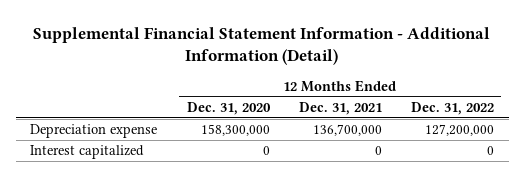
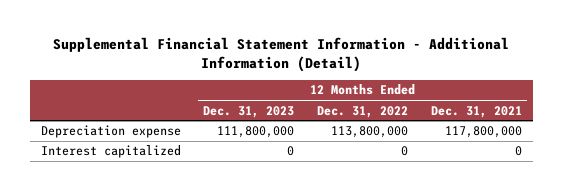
[186,101,271,115] Dec. 31, 2020 -> none
none -> [203,105,295,118] Dec. 31, 2023
[312,124,382,137] 136,700,000 -> [444,126,522,139] 117,800,000
[425,124,495,137] 127,200,000 -> [331,126,409,139] 113,800,000

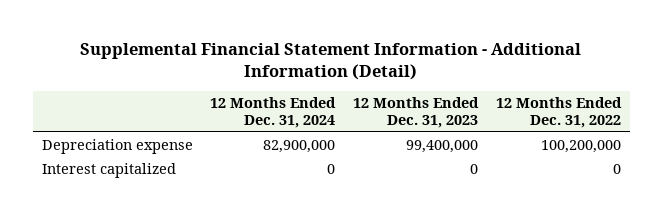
[430,105,522,118] Dec. 31, 2021 -> none
none -> [210,97,337,128] 12 Months Ended Dec. 31, 2024
[217,126,295,139] 111,800,000 -> [406,140,479,154] 99,400,000
[331,126,409,139] 113,800,000 -> [541,140,622,154] 100,200,000

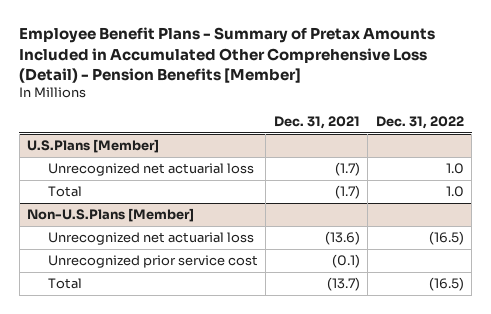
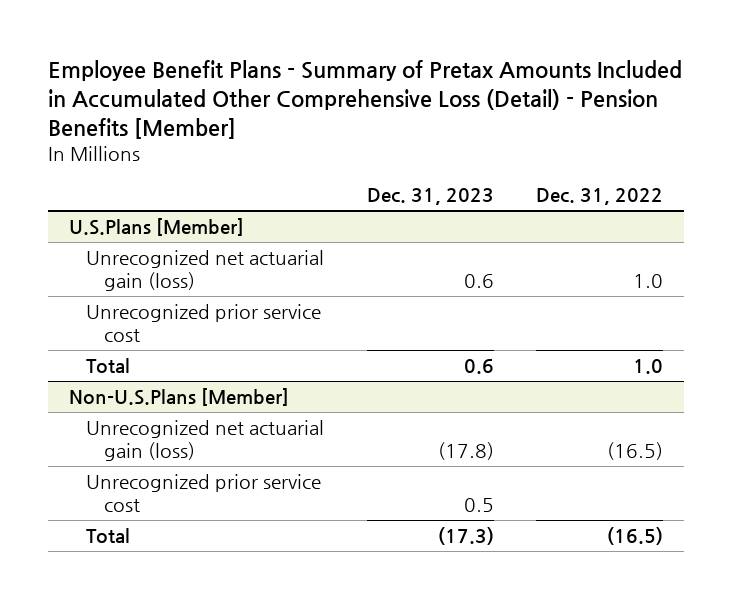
[273,116,360,130] Dec. 31, 2021 -> none
none -> [366,188,494,206] Dec. 31, 2023
[47,163,254,177] Unrecognized net actuarial loss -> [86,250,325,291] Unrecognized net actuarial gain (loss)
none -> [86,304,322,342] Unrecognized prior service cost
[47,232,254,246] Unrecognized net actuarial loss -> [86,420,325,461] Unrecognized net actuarial gain (loss)

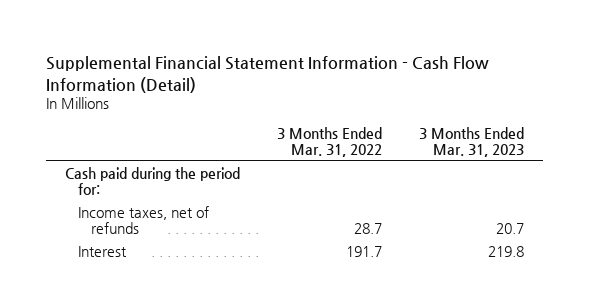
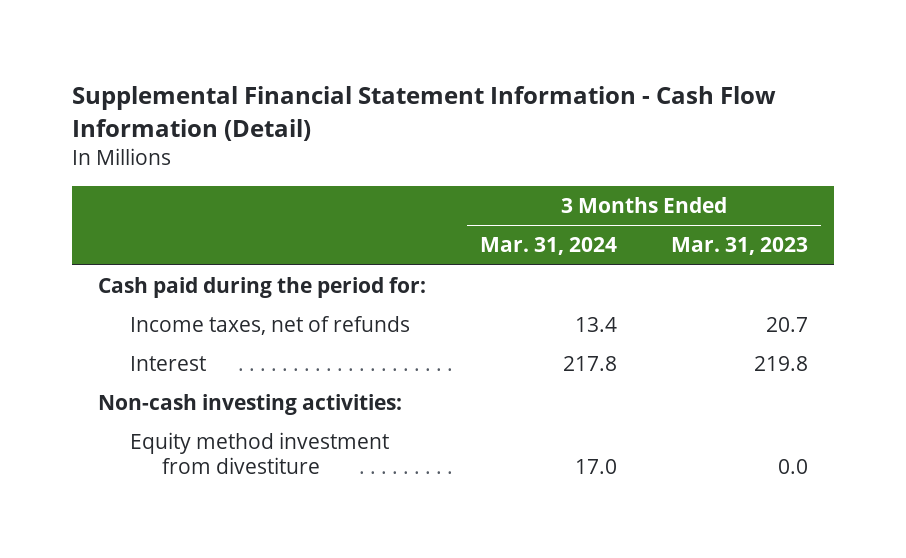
[277,127,383,158] 3 Months Ended Mar. 31, 2022 -> none
none -> [479,237,617,256] Mar. 31, 2024
none -> [98,394,403,416] Non-cash investing activities:
none -> [130,432,390,474] Equity method investment from divestiture

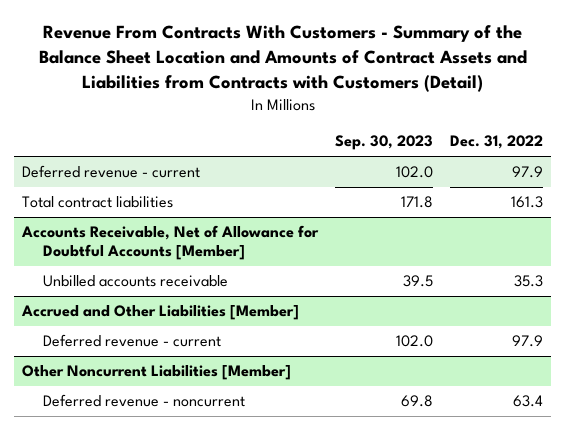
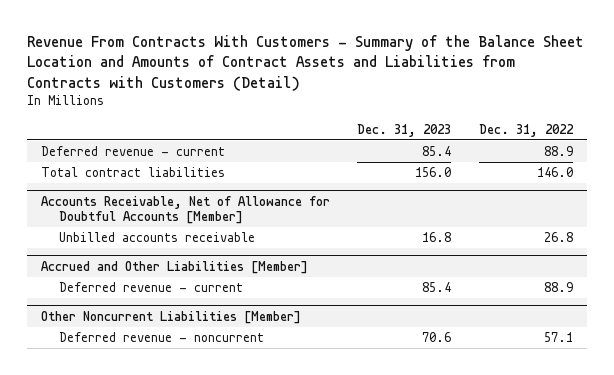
[335,135,434,151] Sep. 30, 2023 -> none
none -> [357,123,452,137] Dec. 31, 2023
[512,166,544,179] 97.9 -> [544,146,574,157] 88.9
[511,196,544,209] 161.3 -> [537,167,574,178] 146.0
[514,275,544,288] 35.3 -> [544,232,574,243] 26.8
[512,335,544,348] 97.9 -> [544,282,574,293] 88.9
[513,395,544,408] 63.4 -> [544,332,574,343] 57.1

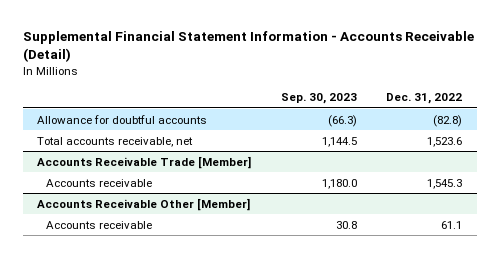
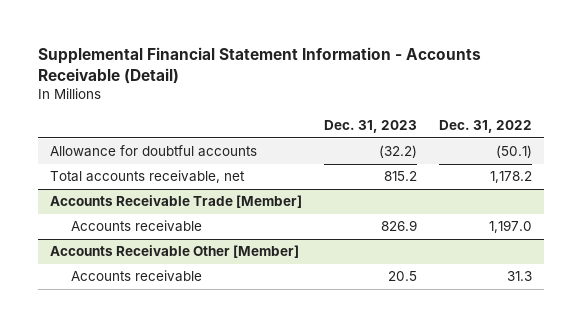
[280,93,357,105] Sep. 30, 2023 -> none
none -> [323,120,417,134] Dec. 31, 2023
[433,114,463,127] (82.8) -> [496,145,533,159] (50.1)
[427,136,463,147] 1,523.6 -> [490,171,533,184] 1,178.2
[427,178,463,189] 1,545.3 -> [489,220,533,234] 1,197.0
[441,220,463,229] 61.1 -> [507,271,533,282] 31.3

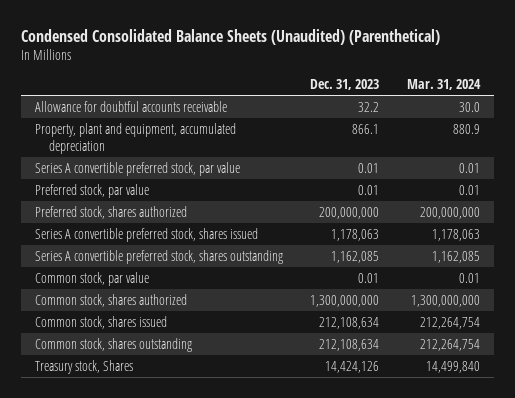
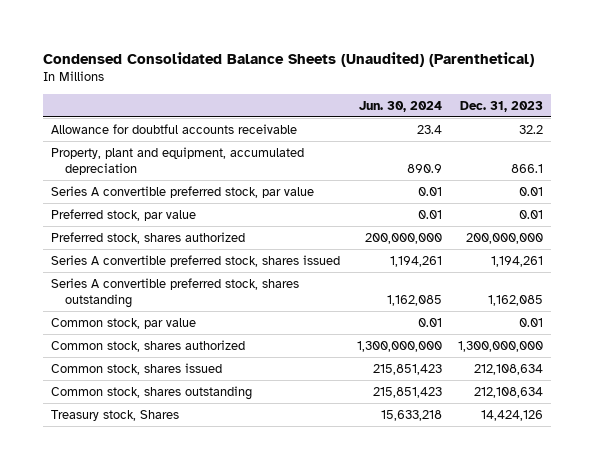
[406,79,481,91] Mar. 31, 2024 -> none
none -> [358,101,442,113] Jun. 30, 2024
[331,228,380,241] 1,178,063 -> [490,255,543,267] 1,194,261

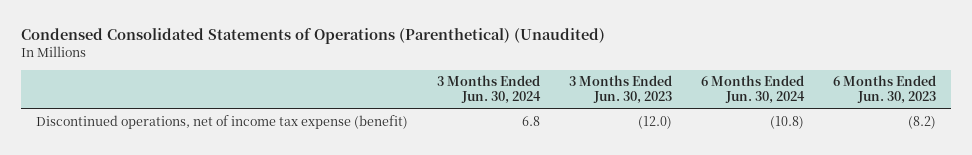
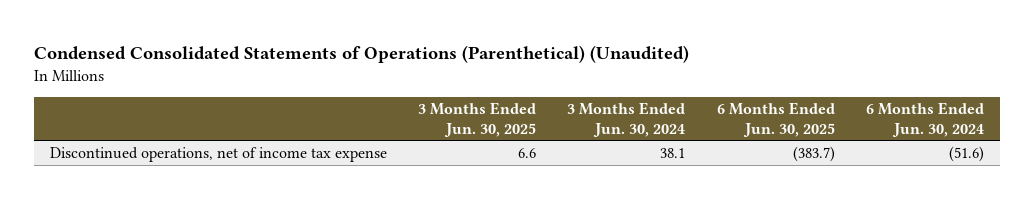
[568,74,672,105] 3 Months Ended Jun. 30, 2023 -> none
[832,74,936,105] 6 Months Ended Jun. 30, 2023 -> none
none -> [417,102,536,137] 3 Months Ended Jun. 30, 2025
none -> [716,102,835,137] 6 Months Ended Jun. 30, 2025
[35,115,408,130] Discontinued operations, net of income tax expense (benefit) -> [49,147,387,163] Discontinued operations, net of income tax expense
[521,116,540,127] 6.8 -> [660,148,686,159] 38.1
[769,116,804,130] (10.8) -> [949,146,985,163] (51.6)

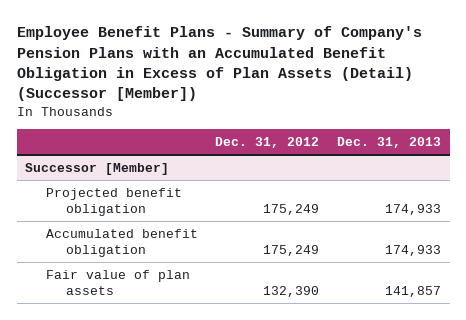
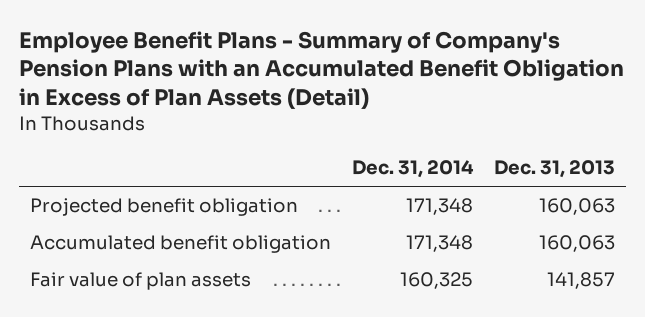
[16,26,422,102] Employee Benefit Plans - Summary of Company's Pension Plans with an Accumulated Benefit Obligation in Excess of Plan Assets (Detail) (Successor [Member]) -> [19,30,625,110] Employee Benefit Plans - Summary of Company's Pension Plans with an Accumulated Benefit Obligation in Excess of Plan Assets (Detail)
[215,137,320,149] Dec. 31, 2012 -> none
none -> [351,160,474,179] Dec. 31, 2014
[25,162,170,175] Successor [Member] -> none
[384,204,441,216] 174,933 -> [539,198,616,216] 160,063
[384,245,441,257] 174,933 -> [539,235,616,253] 160,063

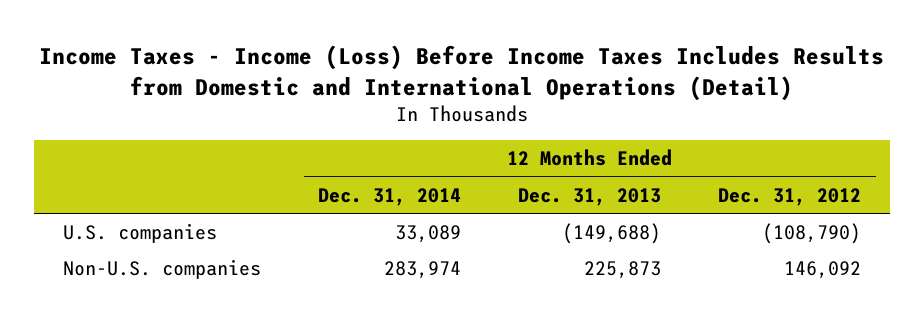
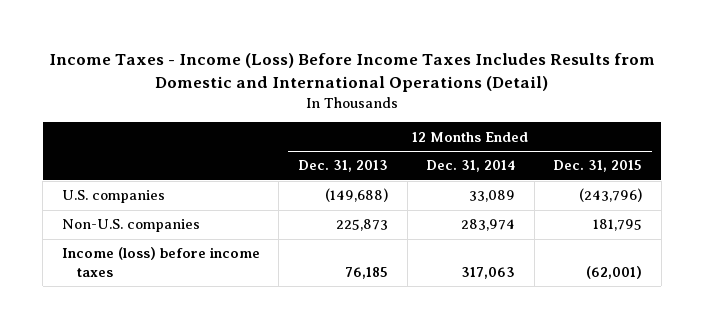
[718,187,862,206] Dec. 31, 2012 -> none
none -> [553,160,643,173] Dec. 31, 2015
none -> [61,247,260,277] Income (loss) before income taxes

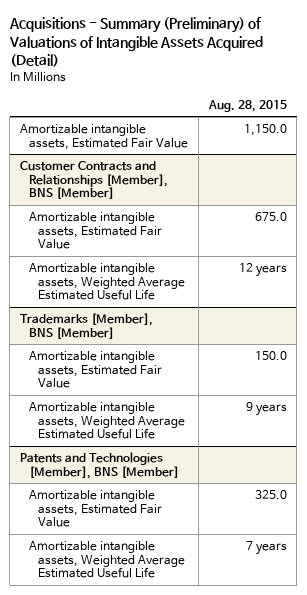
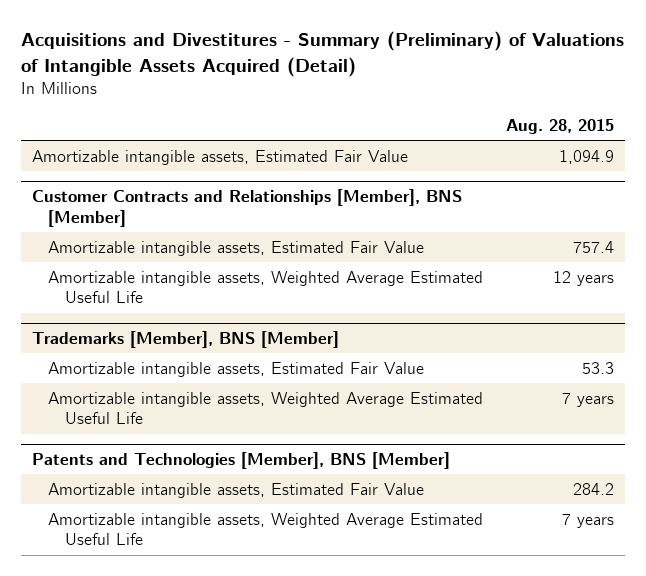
[8,17,263,68] Acquisitions - Summary (Preliminary) of Valuations of Intangible Assets Acquired (Detail) -> [20,31,624,77] Acquisitions and Divestitures - Summary (Preliminary) of Valuations of Intangible Assets Acquired (Detail)
[243,123,287,136] 1,150.0 -> [559,149,615,164] 1,094.9
[254,211,287,221] 675.0 -> [573,240,615,253] 757.4
[254,350,287,360] 150.0 -> [582,361,615,374] 53.3
[245,401,287,416] 9 years -> [562,392,615,407] 7 years
[254,489,287,499] 325.0 -> [573,482,615,495] 284.2

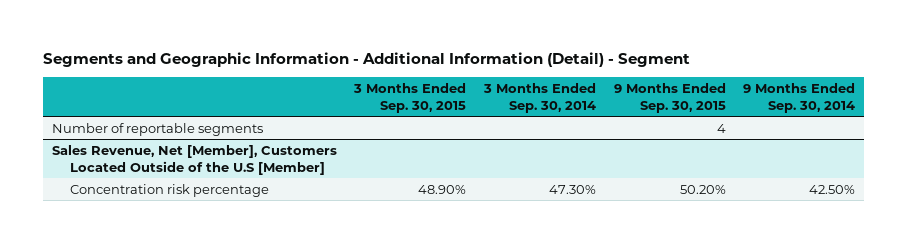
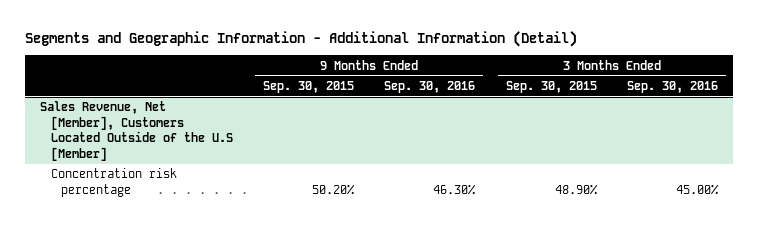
[43,51,691,67] Segments and Geographic Information - Additional Information (Detail) - Segment -> [24,31,577,48] Segments and Geographic Information - Additional Information (Detail)
[483,82,597,113] 3 Months Ended Sep. 30, 2014 -> none
[743,82,856,113] 9 Months Ended Sep. 30, 2014 -> none
none -> [384,80,476,93] Sep. 30, 2016
none -> [627,80,719,93] Sep. 30, 2016
[51,122,263,136] Number of reportable segments -> none

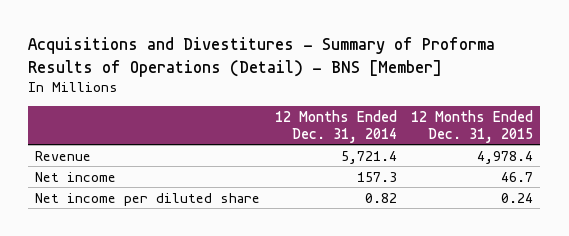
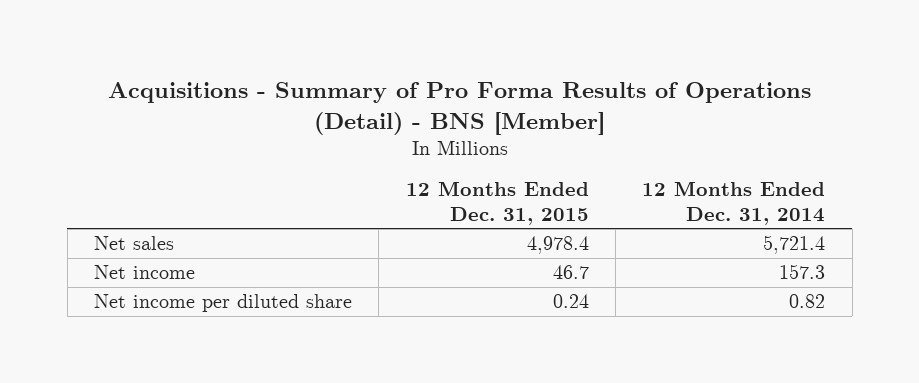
[28,37,496,77] Acquisitions and Divestitures - Summary of Proforma Results of Operations (Detail) - BNS [Member] -> [107,81,811,135] Acquisitions - Summary of Pro Forma Results of Operations (Detail) - BNS [Member]
[35,150,92,161] Revenue -> [93,236,174,251] Net sales

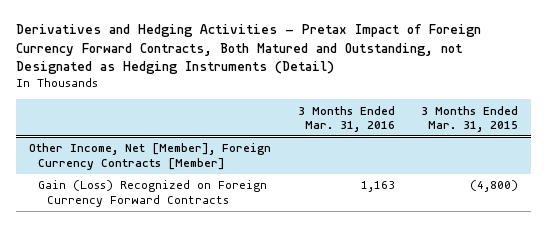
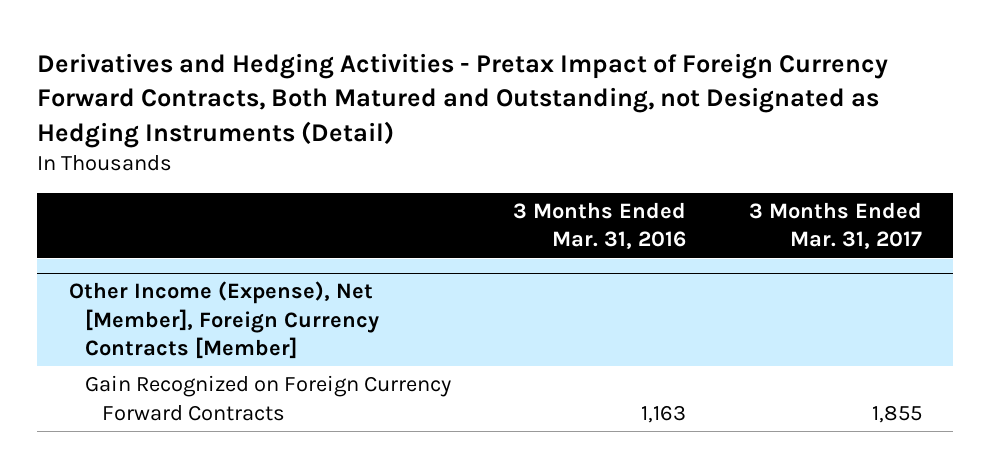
[421,105,519,132] 3 Months Ended Mar. 31, 2015 -> none
none -> [748,201,922,250] 3 Months Ended Mar. 31, 2017
[29,143,272,170] Other Income, Net [Member], Foreign Currency Contracts [Member] -> [68,281,380,359] Other Income (Expense), Net [Member], Foreign Currency Contracts [Member]
[38,180,268,207] Gain (Loss) Recognized on Foreign Currency Forward Contracts -> [85,375,452,421] Gain Recognized on Foreign Currency Forward Contracts

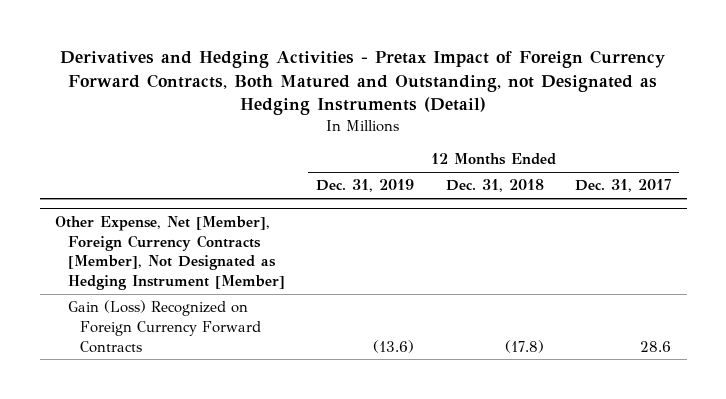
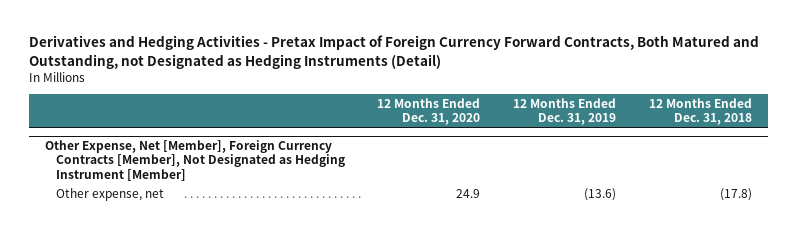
[574,179,671,193] Dec. 31, 2017 -> none
none -> [377,97,481,125] 12 Months Ended Dec. 31, 2020
[67,300,261,353] Gain (Loss) Recognized on Foreign Currency Forward Contracts -> [55,188,164,202] Other expense, net

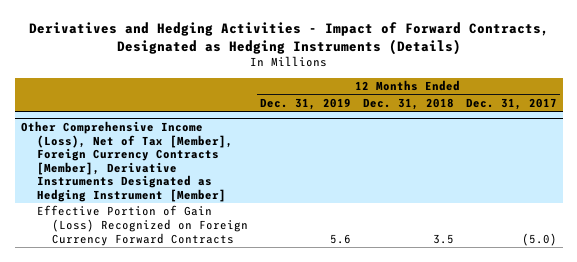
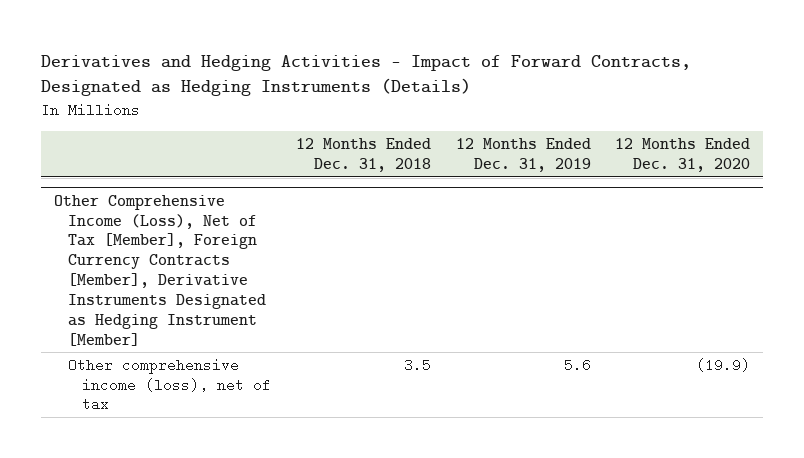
[465,97,557,110] Dec. 31, 2017 -> none
none -> [615,138,751,172] 12 Months Ended Dec. 31, 2020
[36,205,249,246] Effective Portion of Gain (Loss) Recognized on Foreign Currency Forward Contracts -> [67,357,271,412] Other comprehensive income (loss), net of tax

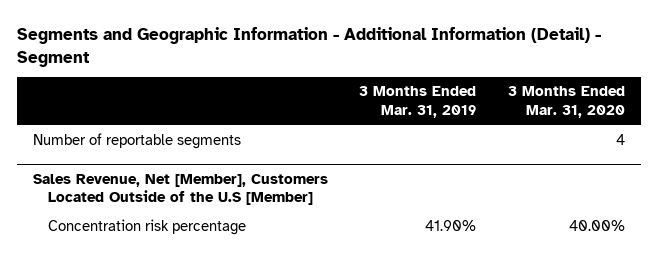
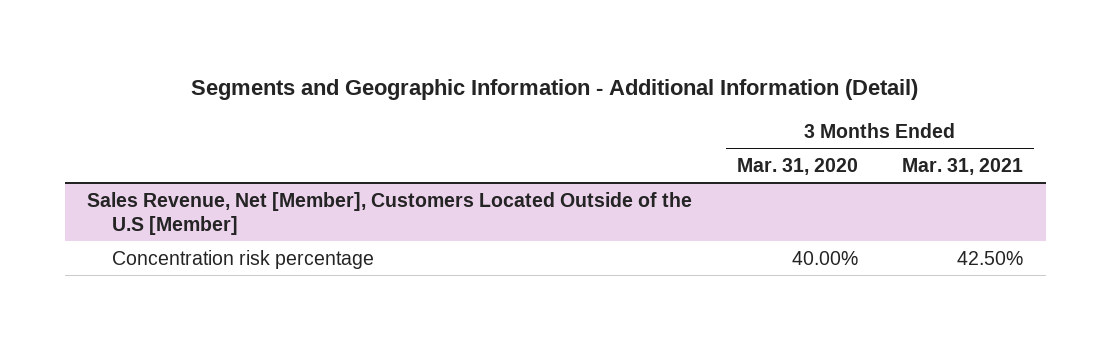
[17,26,602,67] Segments and Geographic Information - Additional Information (Detail) - Segment -> [191,79,919,101] Segments and Geographic Information - Additional Information (Detail)
[359,86,477,119] 3 Months Ended Mar. 31, 2019 -> none
none -> [902,157,1024,175] Mar. 31, 2021
[33,133,242,150] Number of reportable segments -> none

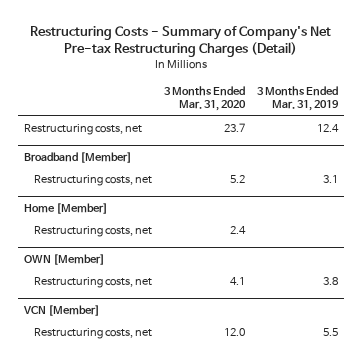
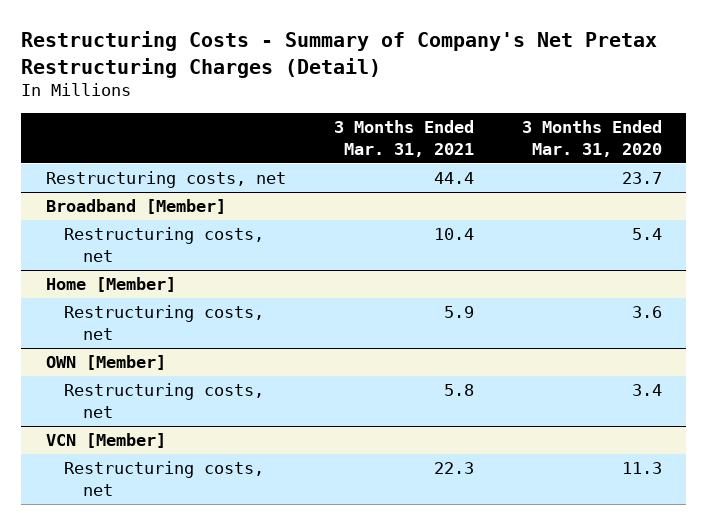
[30,25,332,58] Restructuring Costs - Summary of Company's Net Pre-tax Restructuring Charges (Detail) -> [21,31,658,78] Restructuring Costs - Summary of Company's Net Pretax Restructuring Charges (Detail)
[256,85,339,112] 3 Months Ended Mar. 31, 2019 -> none
none -> [333,120,474,157] 3 Months Ended Mar. 31, 2021
[229,175,245,184] 5.2 -> [632,228,663,241] 5.4
[229,226,246,235] 2.4 -> [632,306,663,319] 3.6
[229,277,245,286] 4.1 -> [632,384,663,397] 3.4
[223,328,245,337] 12.0 -> [622,462,663,475] 11.3

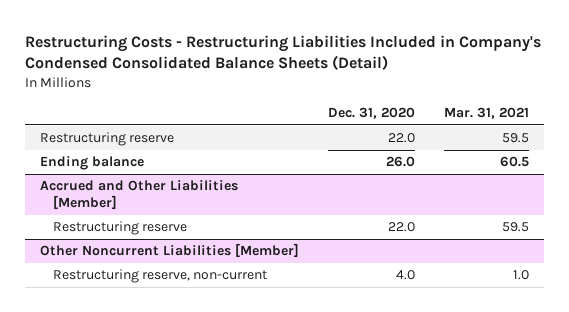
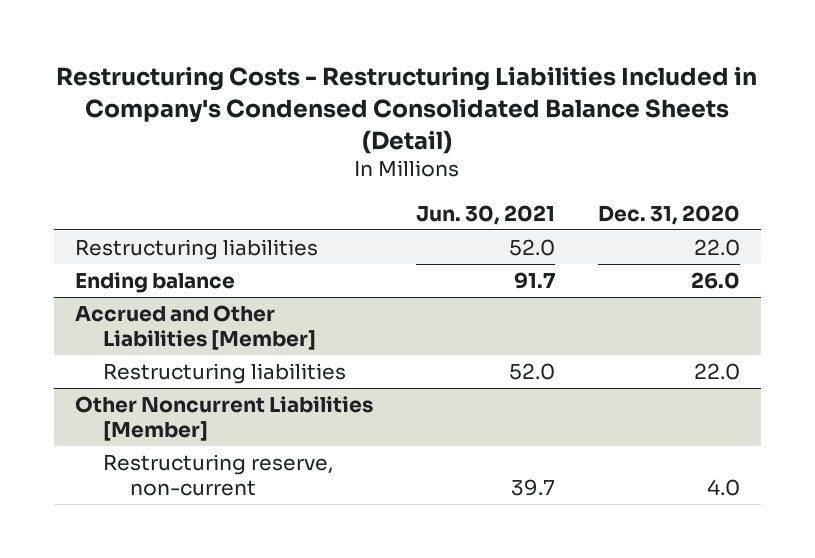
[444,107,530,120] Mar. 31, 2021 -> none
none -> [415,204,555,225] Jun. 30, 2021
[40,132,175,147] Restructuring reserve -> [74,238,318,260] Restructuring liabilities
[53,221,188,236] Restructuring reserve -> [102,362,346,384] Restructuring liabilities

